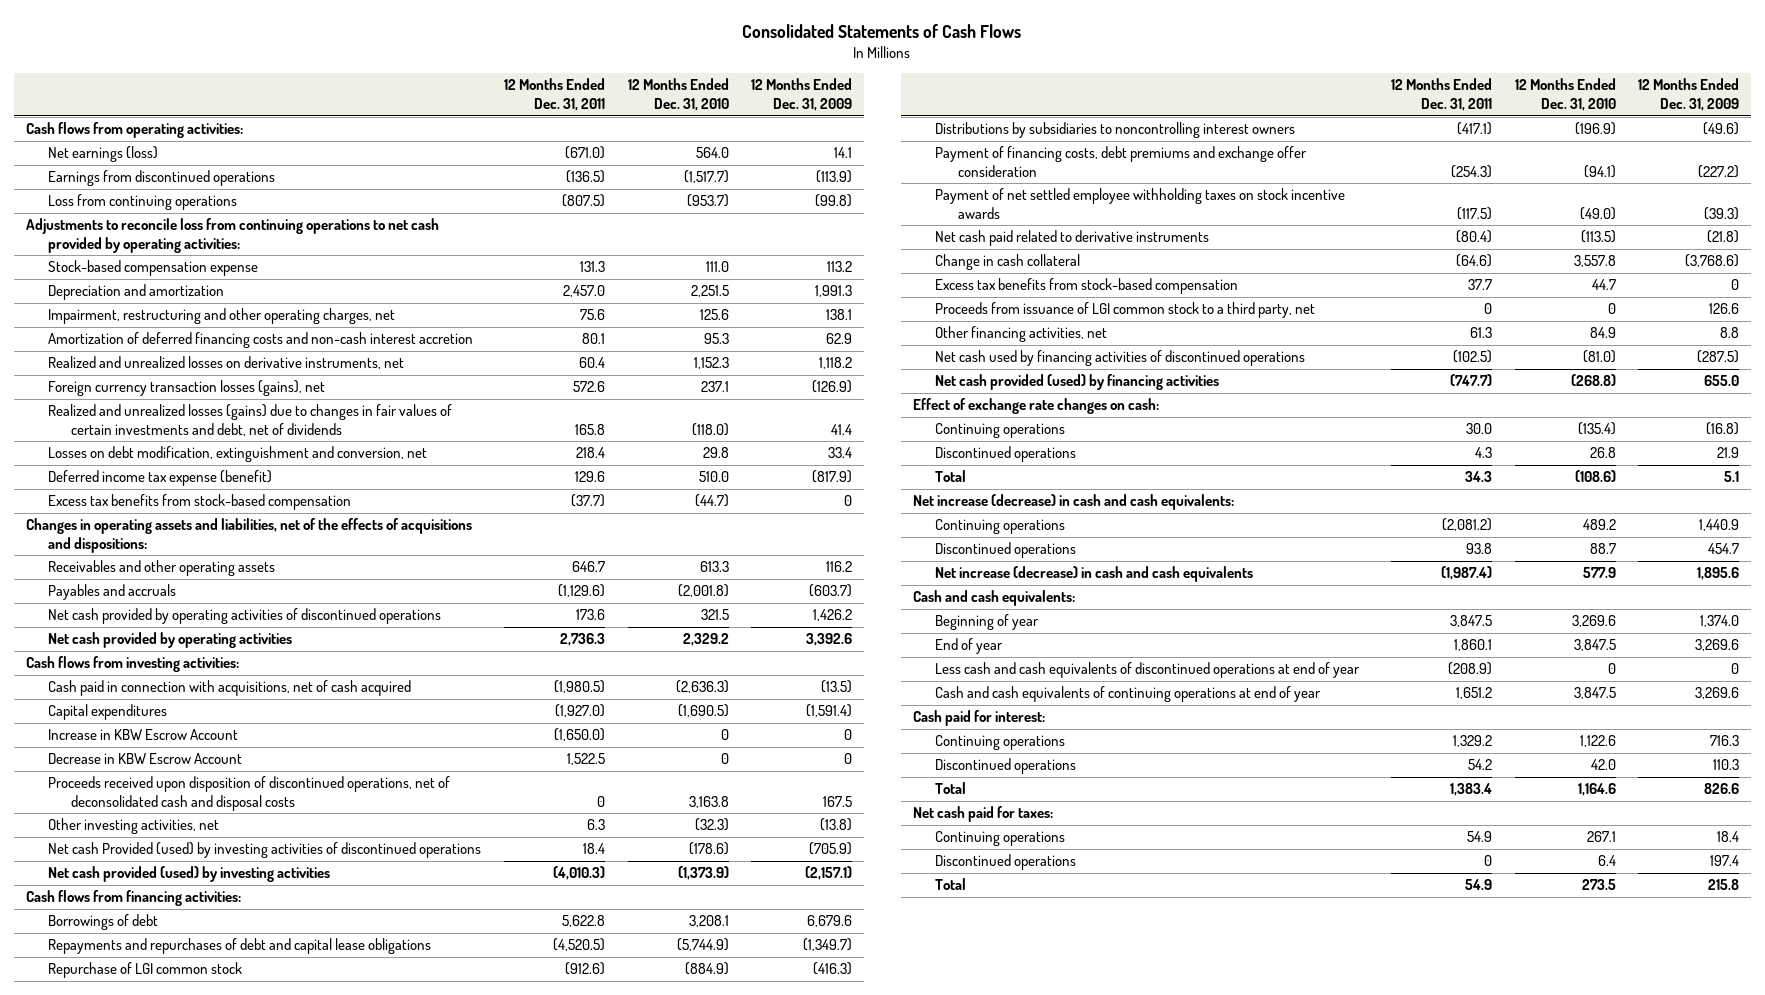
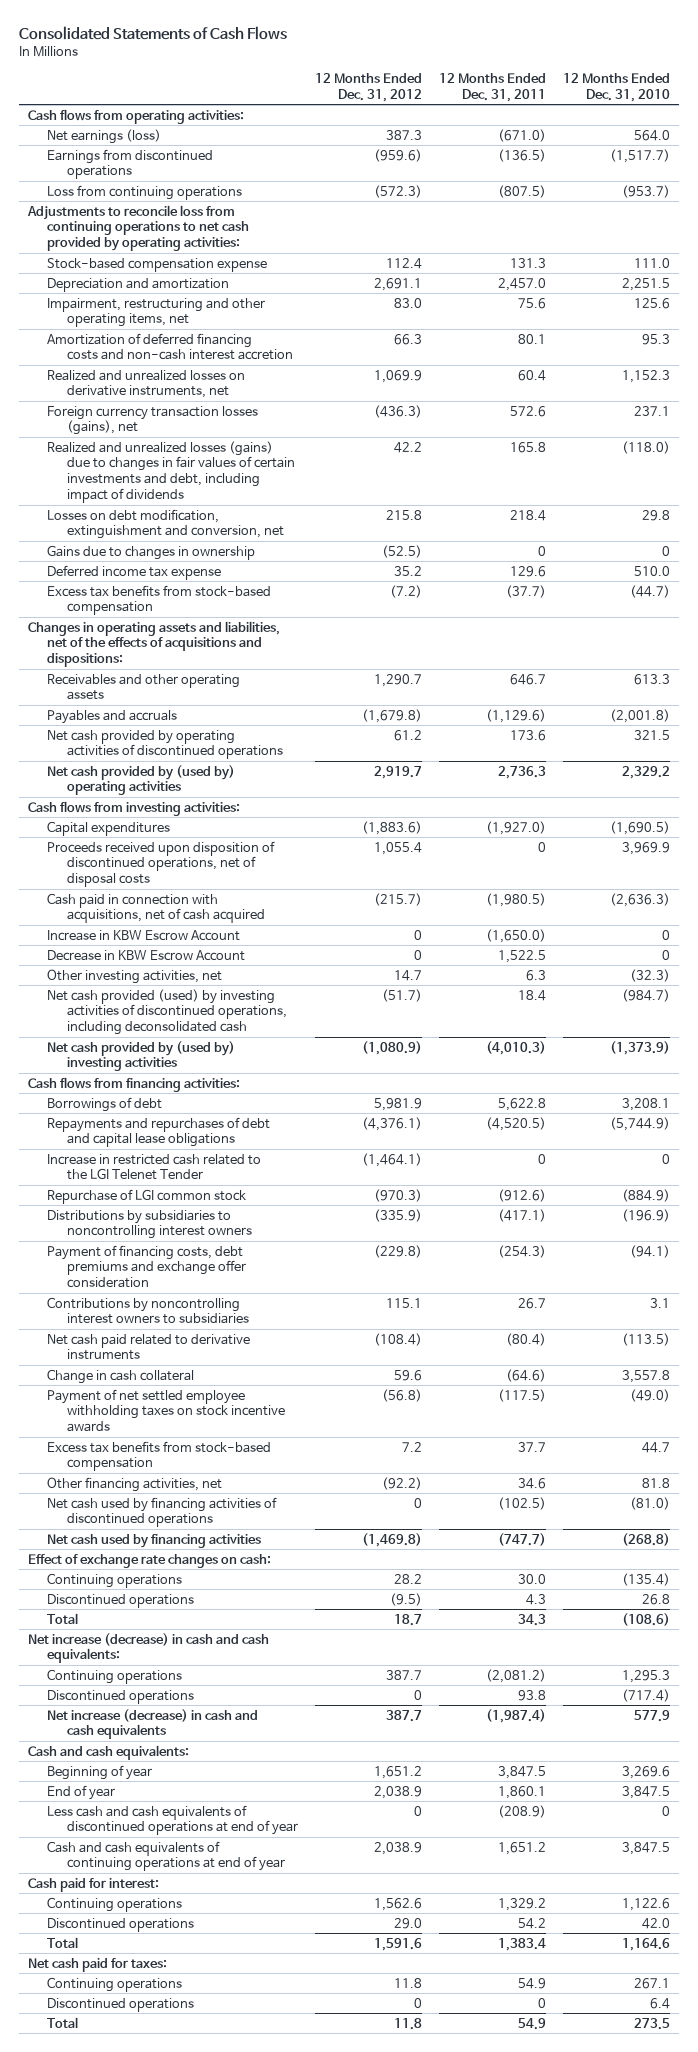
[751,78,853,112] 12 Months Ended Dec. 31, 2009 -> none
none -> [315,72,423,102] 12 Months Ended Dec. 31, 2012
[48,308,396,325] Impairment, restructuring and other operating charges, net -> [47,297,266,328] Impairment, restructuring and other operating items, net
[48,404,453,437] Realized and unrealized losses (gains) due to changes in fair values of certain investments and debt, net of dividends -> [47,440,296,504] Realized and unrealized losses (gains) due to changes in fair values of certain investments and debt, including impact of dividends
none -> [47,544,256,560] Gains due to changes in ownership
[48,470,273,487] Deferred income tax expense (benefit) -> [47,564,222,580] Deferred income tax expense
[48,632,293,649] Net cash provided by operating activities -> [47,764,236,796] Net cash provided by (used by) operating activities
none -> [47,840,276,888] Proceeds received upon disposition of discontinued operations, net of disposal costs
[48,680,412,697] Cash paid in connection with acquisitions, net of cash acquired -> [47,892,266,924] Cash paid in connection with acquisitions, net of cash acquired
[48,776,451,812] Proceeds received upon disposition of discontinued operations, net of deconsolidated cash and disposal costs -> none
[48,842,482,859] Net cash Provided (used) by investing activities of discontinued operations -> [47,988,288,1036] Net cash provided (used) by investing activities of discontinued operations, including deconsolidated cash
[688,842,729,856] (178.6) -> [622,988,671,1002] (984.7)
[48,866,331,883] Net cash provided (used) by investing activities -> [47,1040,236,1072] Net cash provided by (used by) investing activities
none -> [47,1153,262,1181] Increase in restricted cash related to the LGI Telenet Tender
none -> [47,1296,250,1325] Contributions by noncontrolling interest owners to subsidiaries
[935,188,1346,220] Payment of net settled employee withholding taxes on stock incentive awards -> [47,1388,286,1433] Payment of net settled employee withholding taxes on stock incentive awards
[935,302,1316,319] Proceeds from issuance of LGI common stock to a third party, net -> none
[1470,327,1493,339] 61.3 -> [518,1477,547,1489] 34.6
[1589,327,1616,339] 84.9 -> [642,1477,671,1488] 81.8
[935,374,1220,391] Net cash provided (used) by financing activities -> [47,1533,262,1548] Net cash used by financing activities
[1582,519,1616,531] 489.2 -> [622,1669,671,1683] 1,295.3
[1589,543,1616,555] 88.7 -> [622,1688,671,1702] (717.4)

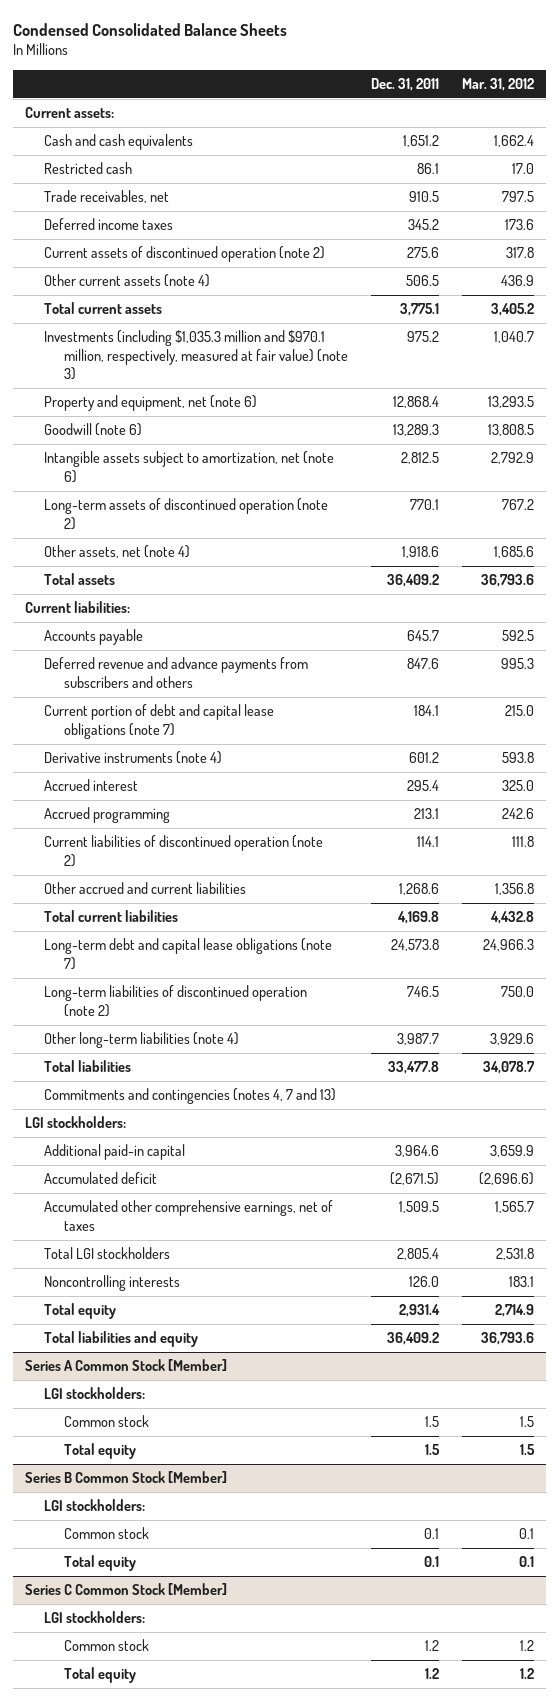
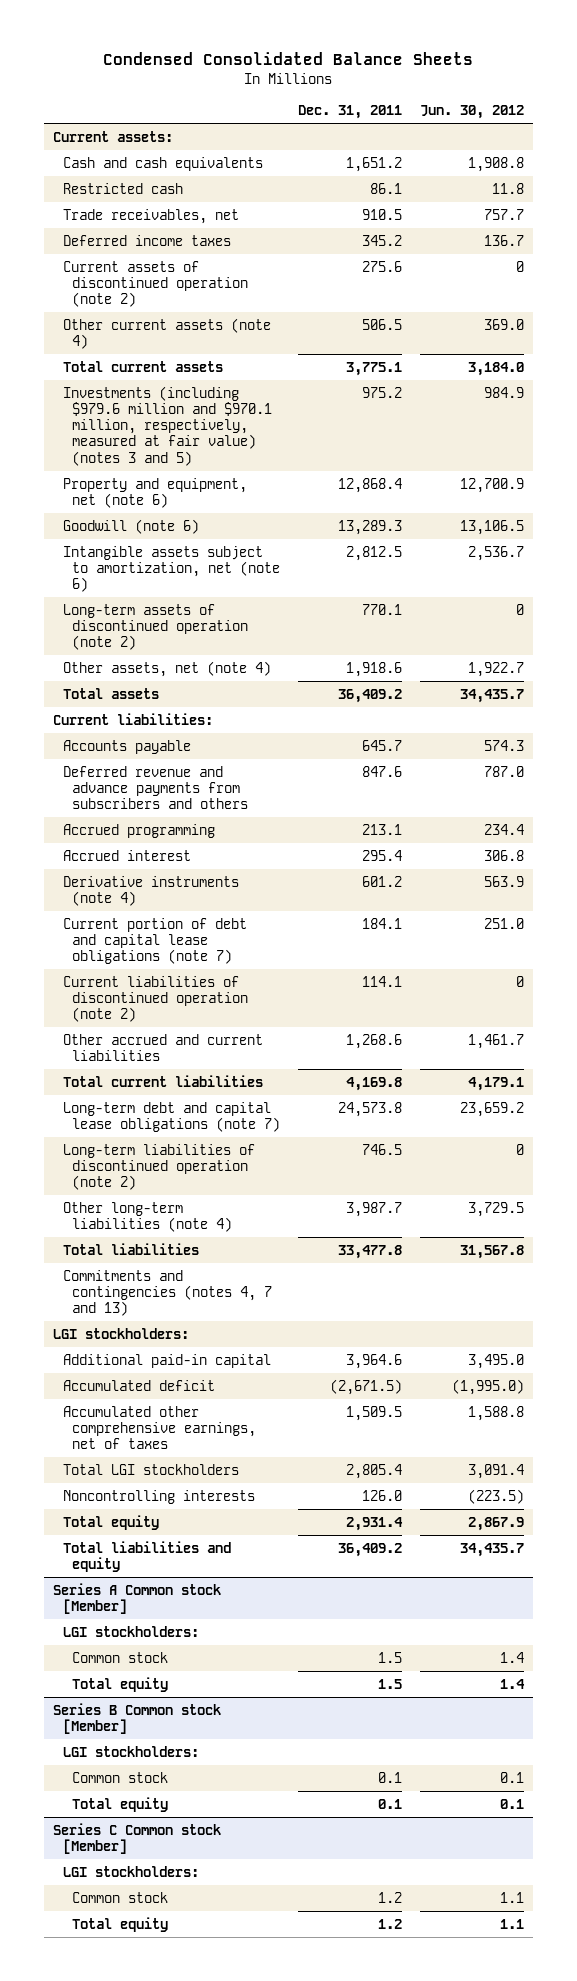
[462,77,535,91] Mar. 31, 2012 -> none
none -> [419,105,524,120] Jun. 30, 2012
[44,330,348,381] Investments (including $1,035.3 million and $970.1 million, respectively, measured at fair value) (note 3) -> [62,385,273,466] Investments (including $979.6 million and $970.1 million, respectively, measured at fair value) (notes 3 and 5)
[44,779,139,792] Accrued interest -> [62,849,191,861] Accrued interest
[44,751,223,765] Derivative instruments (note 4) -> [62,875,239,907] Derivative instruments (note 4)
[44,704,275,739] Current portion of debt and capital lease obligations (note 7) -> [62,917,247,965] Current portion of debt and capital lease obligations (note 7)
[24,1359,227,1372] Series A Common Stock [Member] -> [52,1582,221,1615] Series A Common stock [Member]
[24,1471,227,1484] Series B Common Stock [Member] -> [52,1702,221,1735] Series B Common stock [Member]
[24,1583,227,1596] Series C Common Stock [Member] -> [52,1822,221,1855] Series C Common stock [Member]

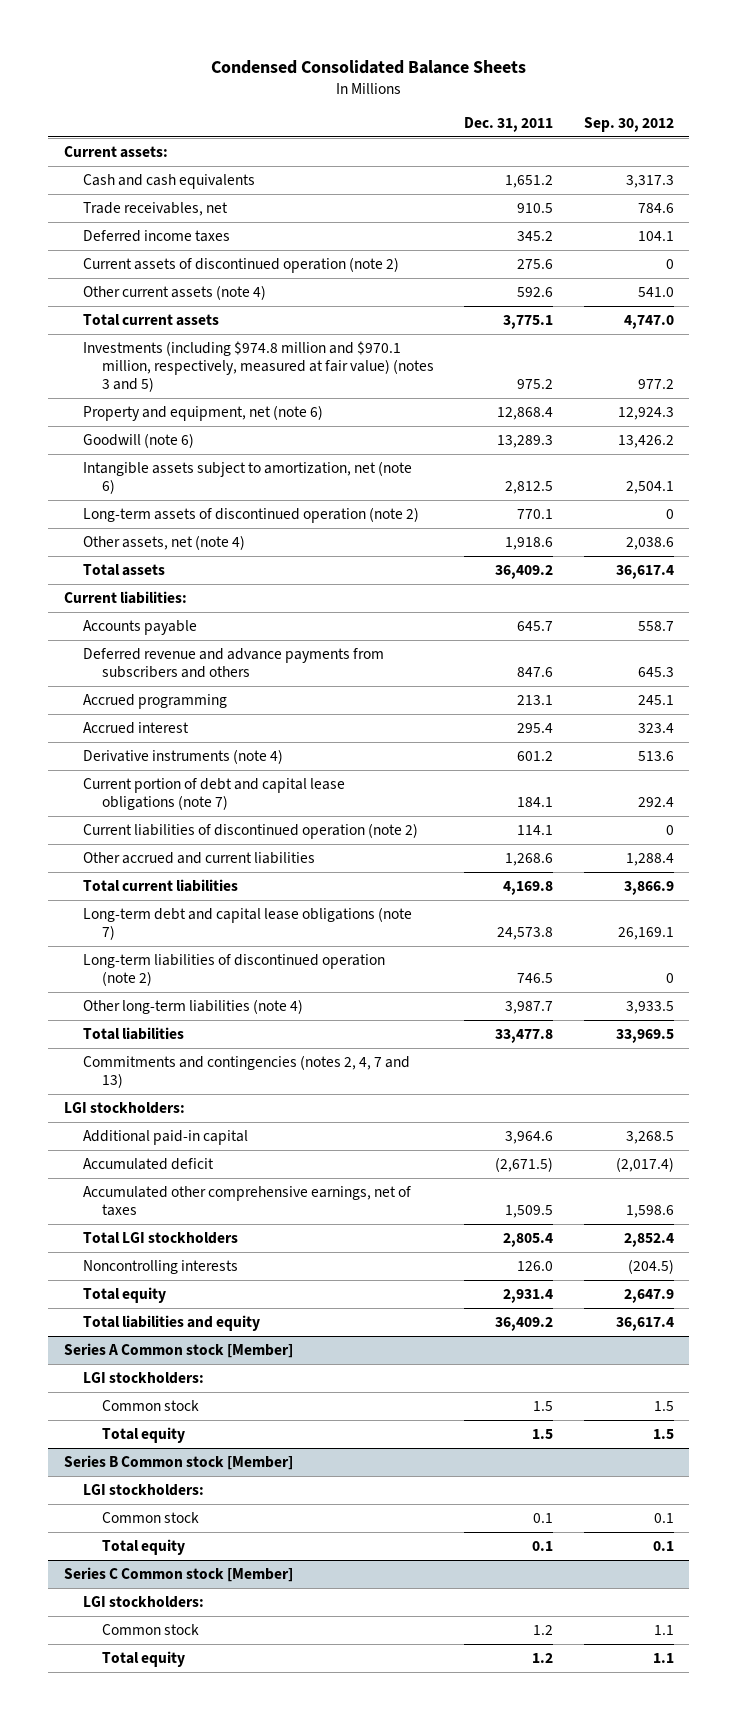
[419,105,524,120] Jun. 30, 2012 -> none
none -> [583,117,674,133] Sep. 30, 2012
[62,182,183,194] Restricted cash -> none
[362,318,403,330] 506.5 -> [517,286,554,297] 592.6
[62,385,273,466] Investments (including $979.6 million and $970.1 million, respectively, measured at fair value) (notes 3 and 5) -> [82,340,434,393] Investments (including $974.8 million and $970.1 million, respectively, measured at fair value) (notes 3 and 5)
[62,1269,273,1317] Commitments and contingencies (notes 4, 7 and 13) -> [82,1054,410,1089] Commitments and contingencies (notes 2, 4, 7 and 13)

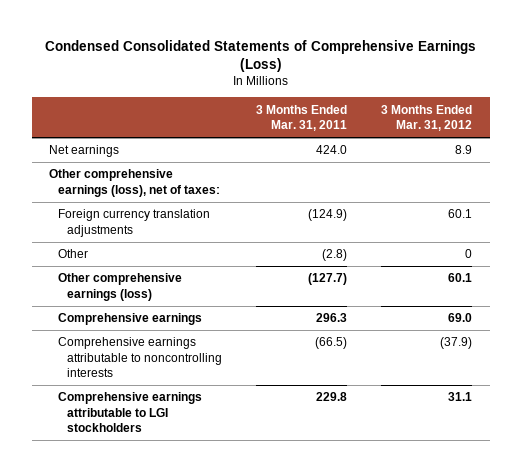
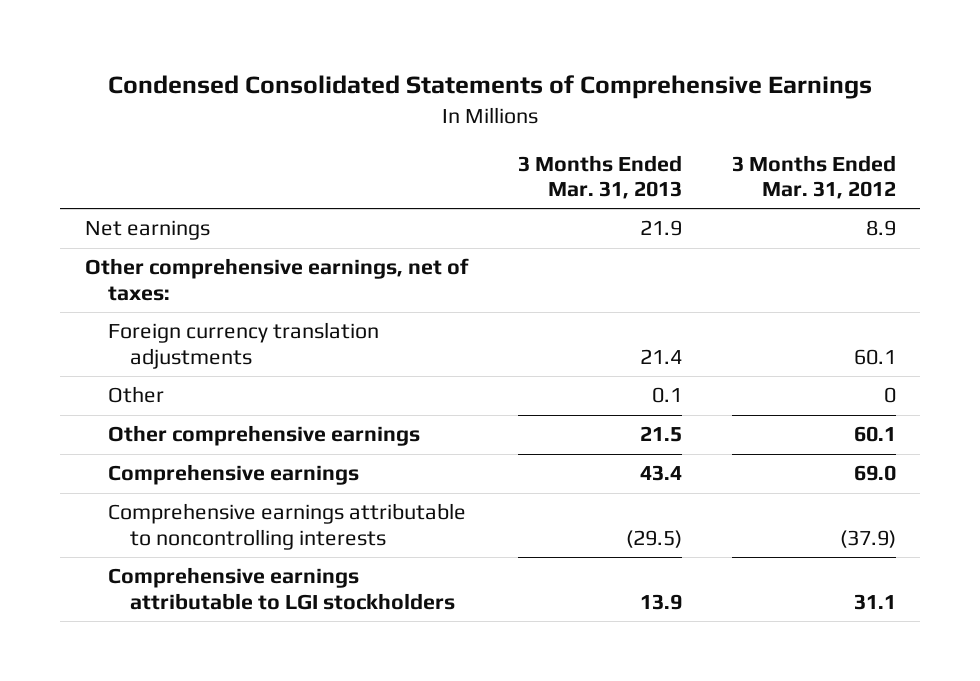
[44,39,476,73] Condensed Consolidated Statements of Comprehensive Earnings (Loss) -> [108,75,873,100] Condensed Consolidated Statements of Comprehensive Earnings
[256,104,348,131] 3 Months Ended Mar. 31, 2011 -> none
none -> [517,154,682,199] 3 Months Ended Mar. 31, 2013
[49,169,221,197] Other comprehensive earnings (loss), net of taxes: -> [84,258,469,301] Other comprehensive earnings, net of taxes:
[58,273,183,301] Other comprehensive earnings (loss) -> [107,425,420,447] Other comprehensive earnings

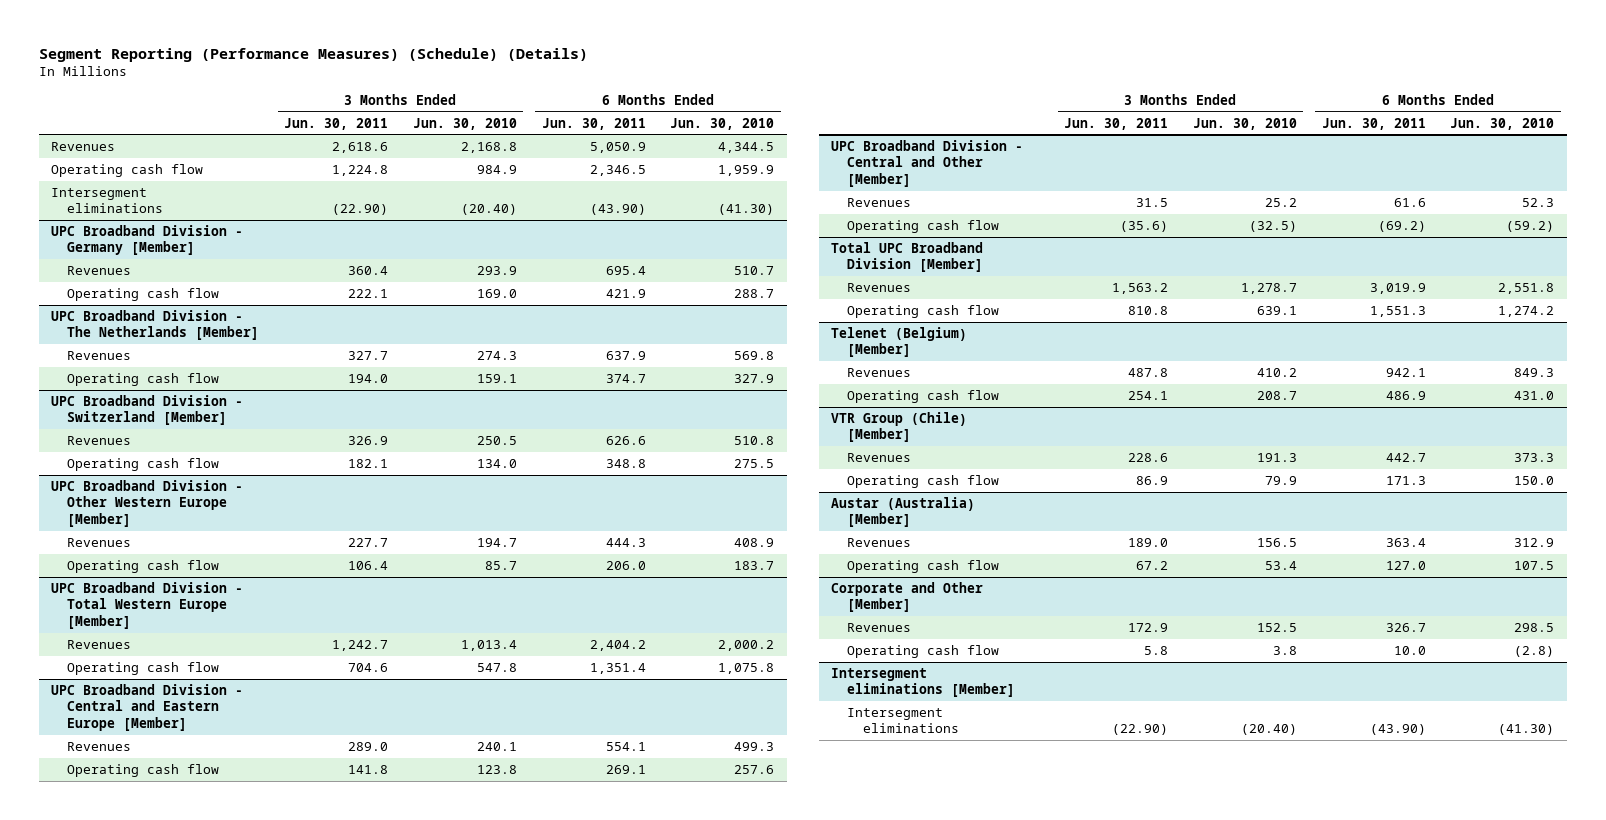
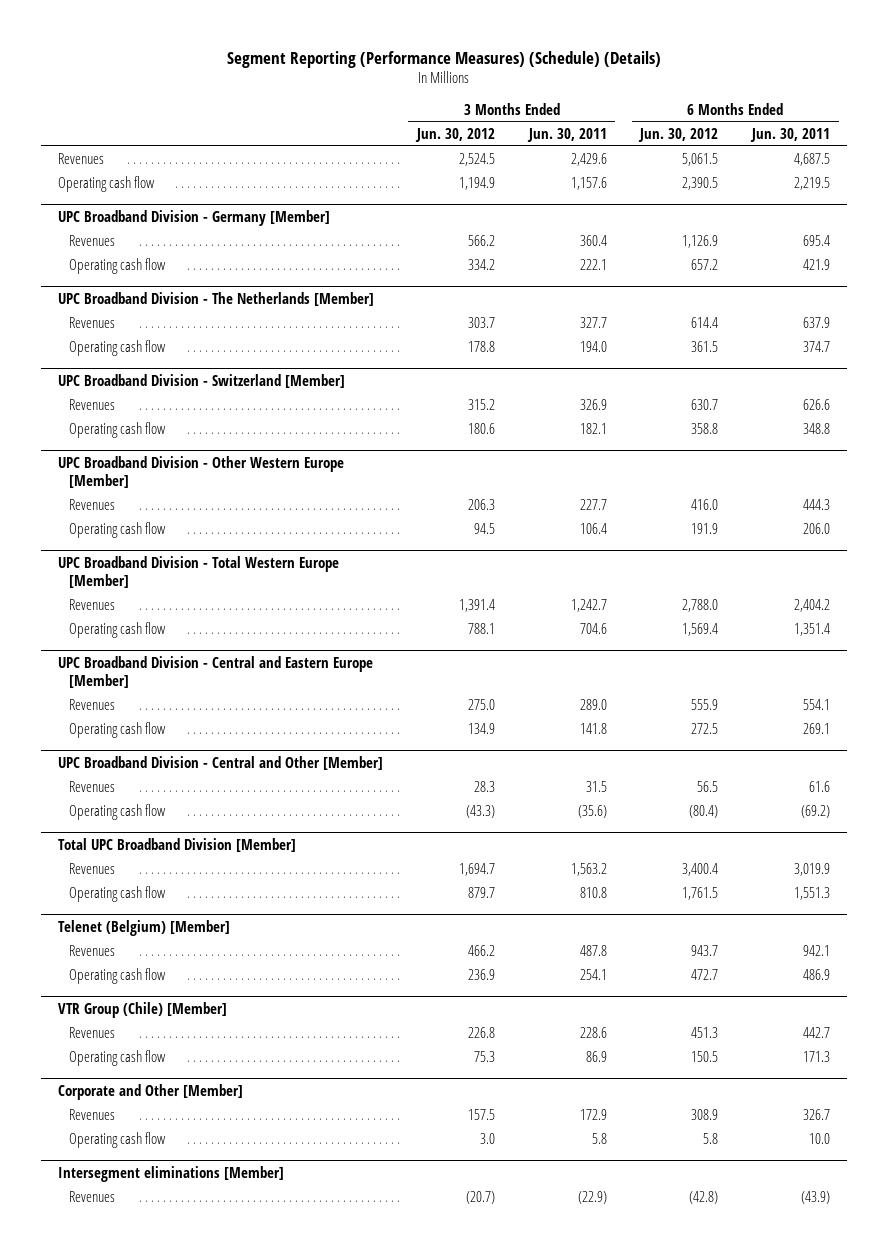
[412,117,517,130] Jun. 30, 2010 -> none
[670,117,775,130] Jun. 30, 2010 -> none
none -> [414,128,495,143] Jun. 30, 2012
none -> [638,128,719,143] Jun. 30, 2012
[51,187,164,214] Intersegment eliminations -> none
[332,141,389,153] 2,618.6 -> [570,153,607,167] 2,429.6
[589,141,646,153] 5,050.9 -> [794,153,831,167] 4,687.5
[332,164,389,176] 1,224.8 -> [570,177,607,191] 1,157.6
[589,164,646,176] 2,346.5 -> [794,177,831,191] 2,219.5
[831,496,976,528] Austar (Australia) [Member] -> none
[847,537,912,547] Revenues -> none
[847,559,1000,573] Operating cash flow -> none
[847,707,960,734] Intersegment eliminations -> none
none -> [68,1191,115,1203] Revenues

